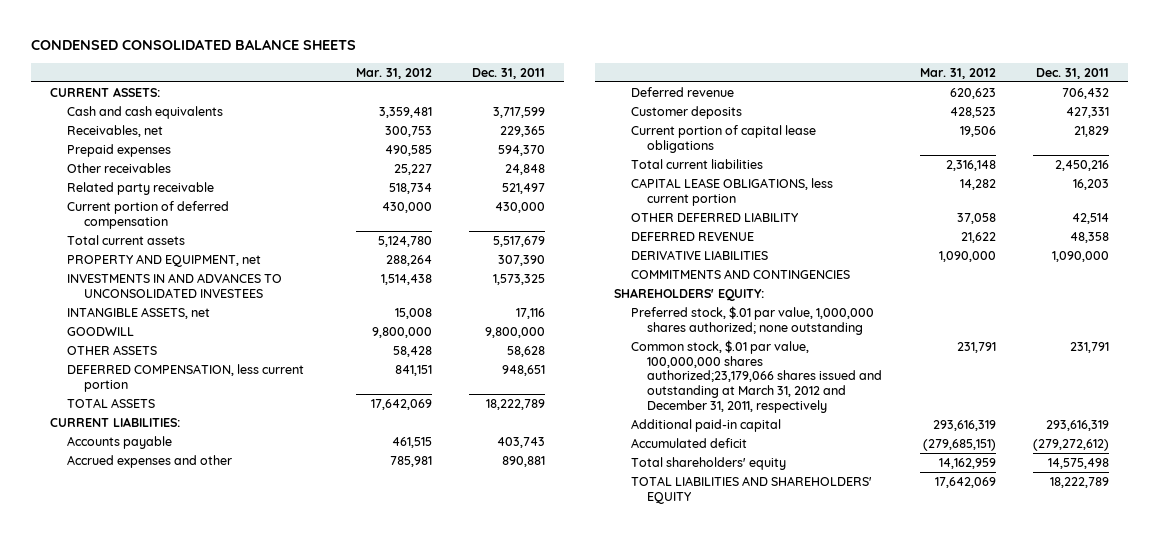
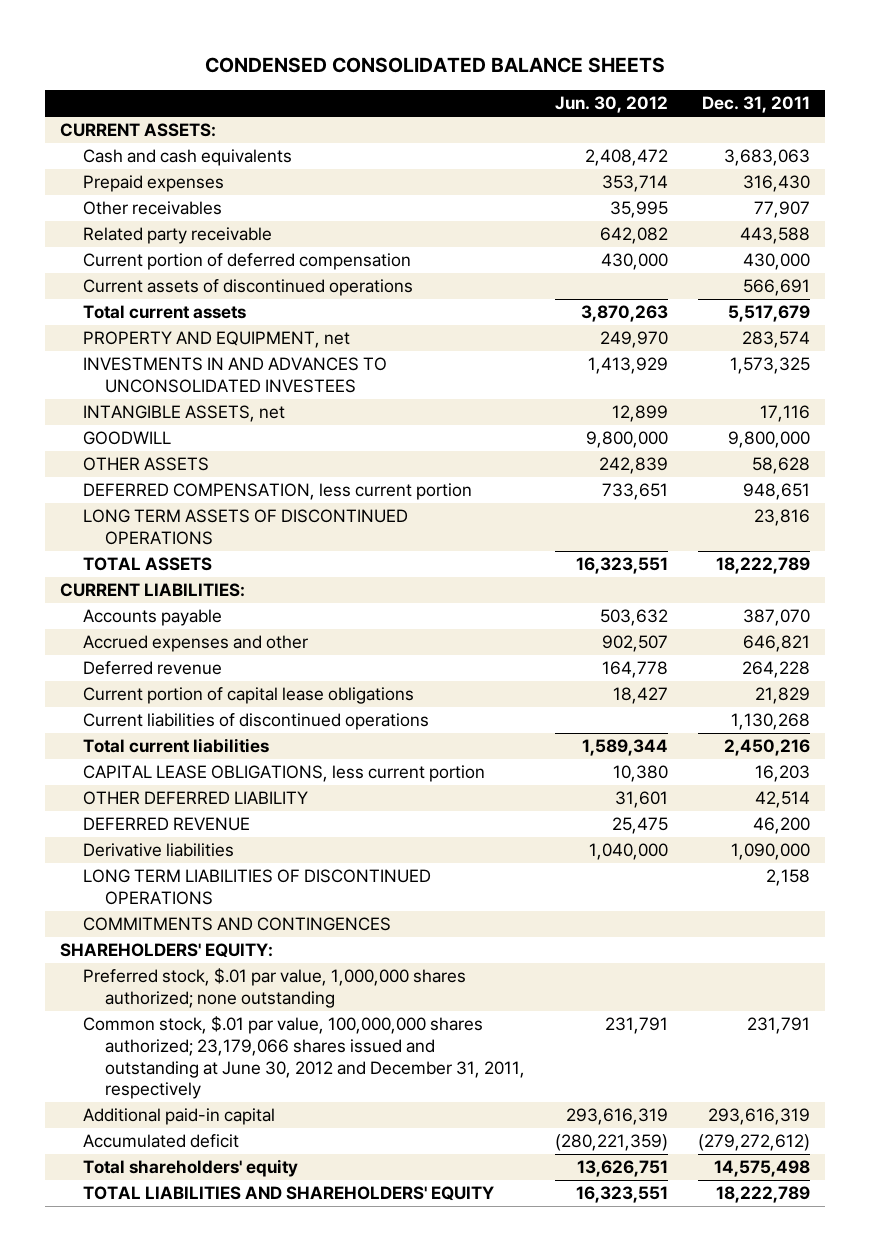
[355,67,432,79] Mar. 31, 2012 -> none
none -> [554,96,668,114] Jun. 30, 2012
[66,124,163,137] Receivables, net -> none
[493,106,546,118] 3,717,599 -> [723,149,810,167] 3,683,063
[498,144,546,156] 594,370 -> [742,175,810,193] 316,430
[505,163,546,175] 24,848 -> [753,201,810,219] 77,907
[502,182,546,194] 521,497 -> [739,227,810,245] 443,588
none -> [82,279,413,297] Current assets of discontinued operations
[498,254,546,266] 307,390 -> [741,331,810,349] 283,574
none -> [82,509,408,546] LONG TERM ASSETS OF DISCONTINUED OPERATIONS
[630,105,742,119] Customer deposits -> none
[497,436,546,448] 403,743 -> [742,609,810,627] 387,070
[502,455,546,467] 890,881 -> [742,635,810,653] 646,821
[1062,87,1110,99] 706,432 -> [741,661,810,679] 264,228
none -> [82,713,429,731] Current liabilities of discontinued operations
[1070,231,1110,243] 48,358 -> [752,817,810,835] 46,200
[630,249,768,260] DERIVATIVE LIABILITIES -> [82,843,234,858] Derivative liabilities
none -> [82,869,431,906] LONG TERM LIABILITIES OF DISCONTINUED OPERATIONS
[630,268,850,279] COMMITMENTS AND CONTINGENCIES -> [82,917,391,932] COMMITMENTS AND CONTINGENCES
[630,339,883,413] Common stock, $.01 par value, 100,000,000 shares authorized;23,179,066 shares issued and outstanding at March 31, 2012 and December 31, 2011, respectively -> [82,1016,525,1100] Common stock, $.01 par value, 100,000,000 shares authorized; 23,179,066 shares issued and outstanding at June 30, 2012 and December 31, 2011, respectively

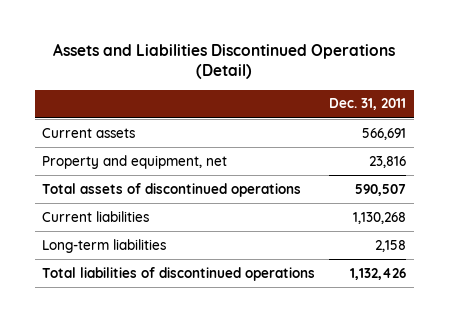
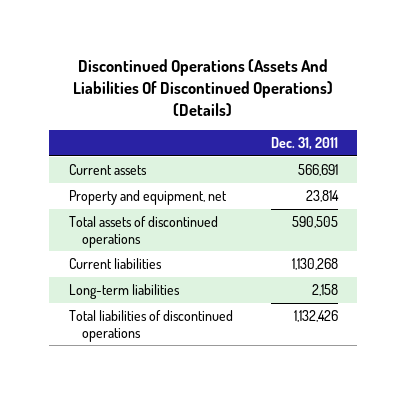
[53,42,396,80] Assets and Liabilities Discontinued Operations (Detail) -> [73,58,334,116] Discontinued Operations (Assets And Liabilities Of Discontinued Operations) (Details)
[369,155,407,168] 23,816 -> [305,190,339,203] 23,814
[355,183,407,196] 590,507 -> [291,216,338,229] 590,505

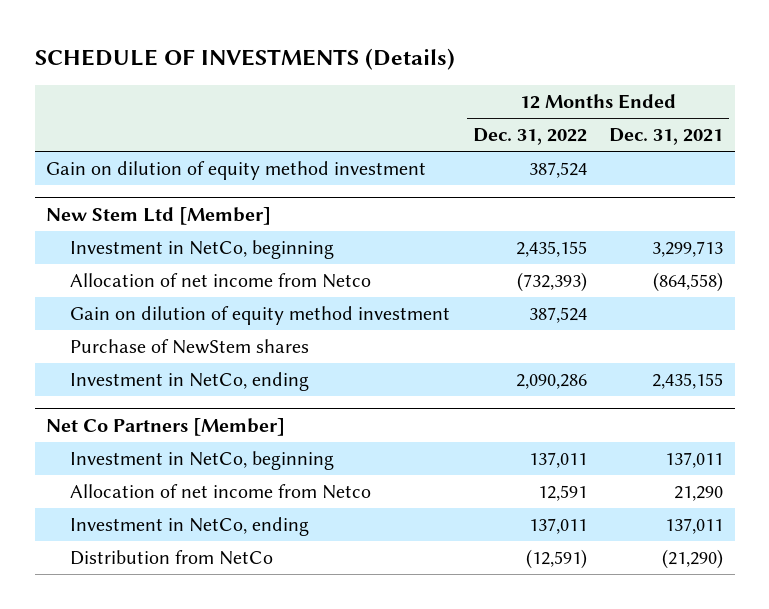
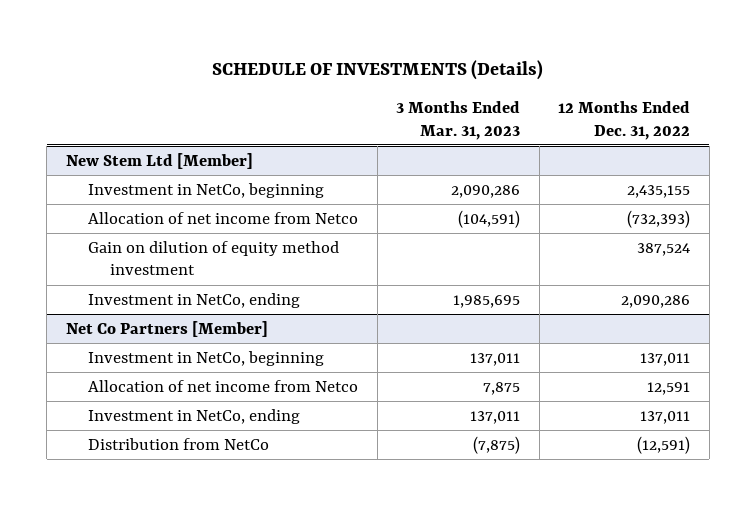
[609,128,724,146] Dec. 31, 2021 -> none
none -> [396,101,521,140] 3 Months Ended Mar. 31, 2023
[45,160,426,180] Gain on dilution of equity method investment -> none
[69,338,309,354] Purchase of NewStem shares -> none

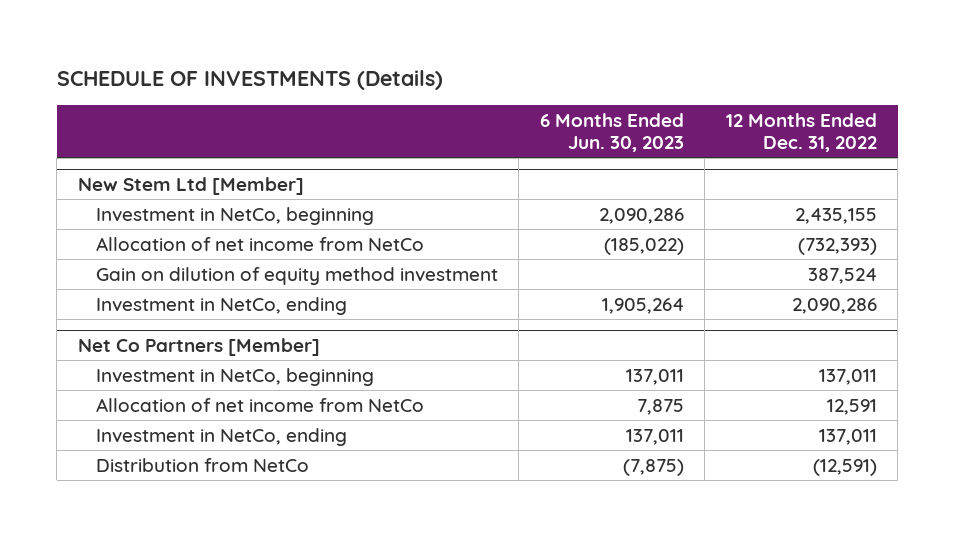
[396,101,521,140] 3 Months Ended Mar. 31, 2023 -> none
none -> [539,112,684,152] 6 Months Ended Jun. 30, 2023
[87,211,358,224] Allocation of net income from Netco -> [95,236,424,251] Allocation of net income from NetCo
[87,379,358,392] Allocation of net income from Netco -> [95,397,424,412] Allocation of net income from NetCo

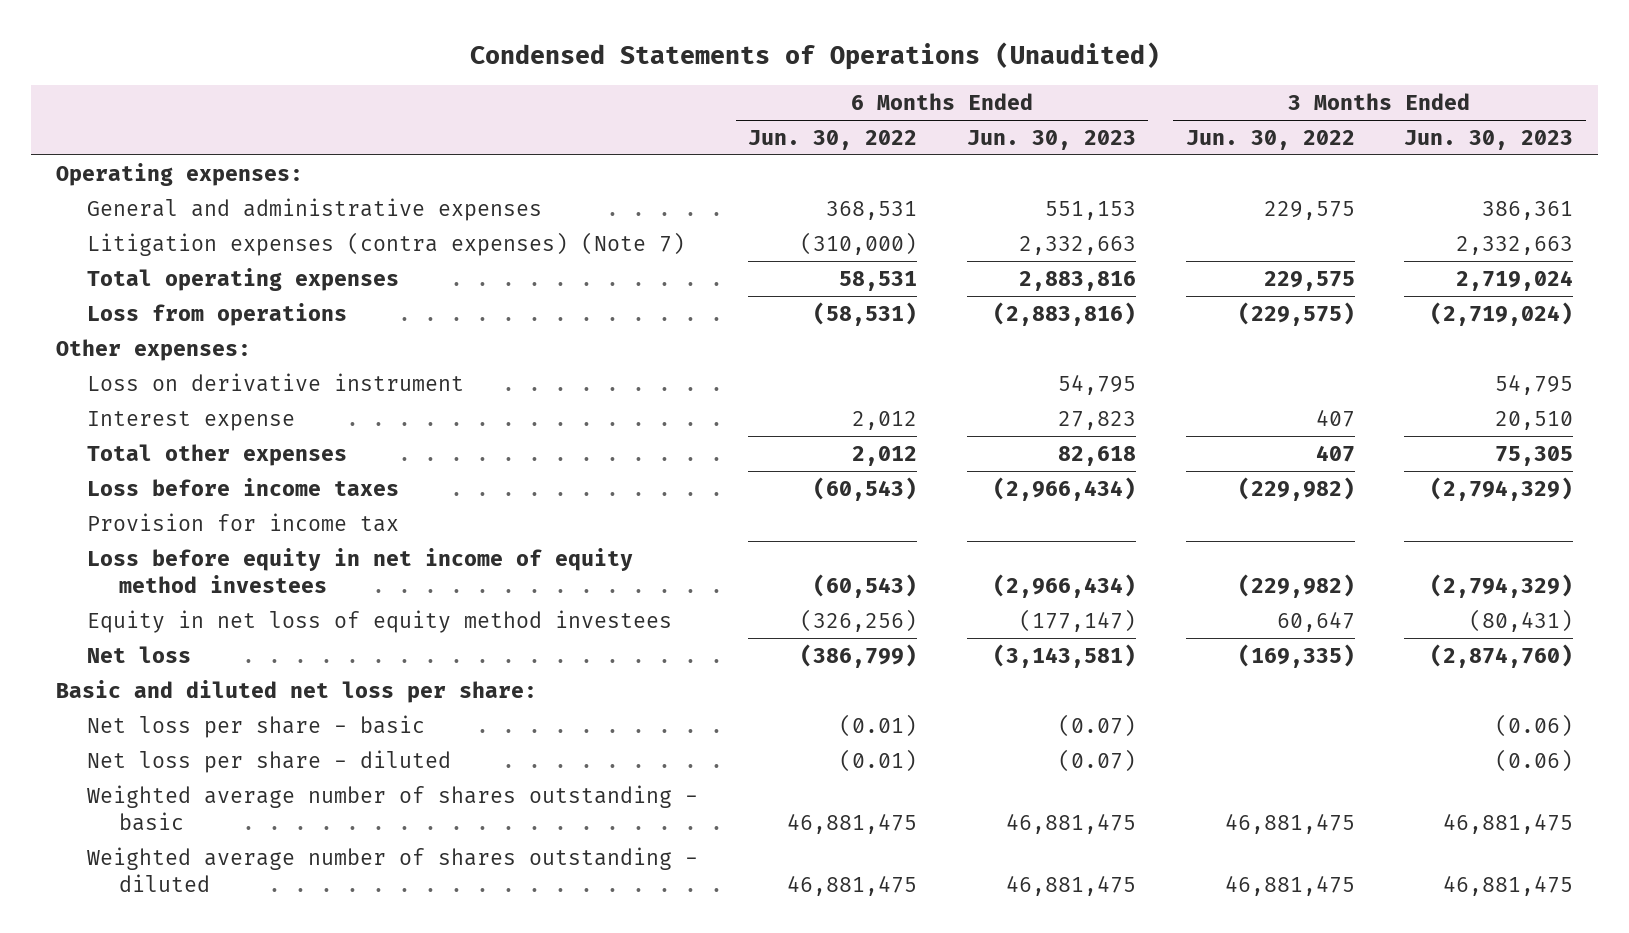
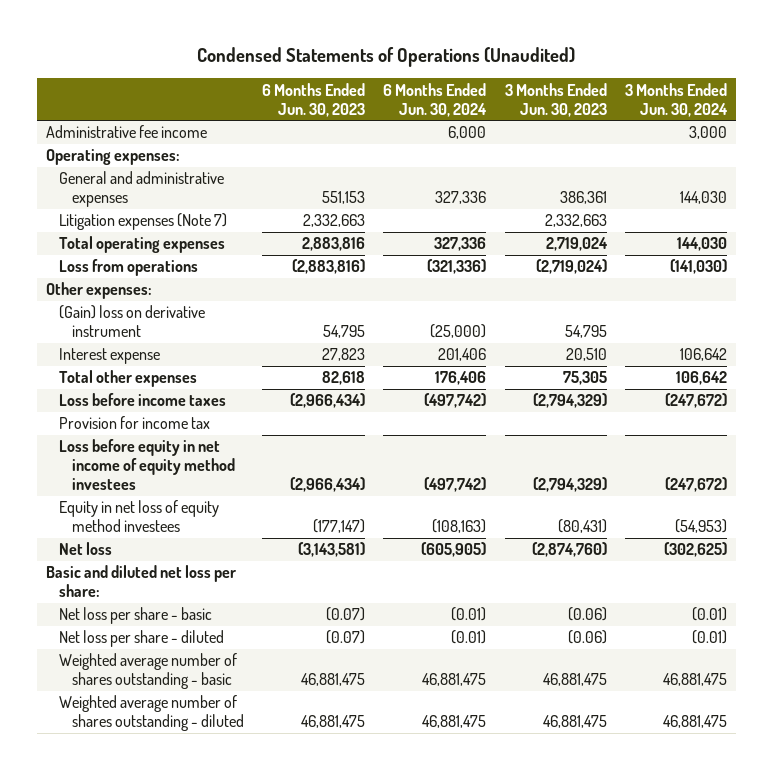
[748,129,918,150] Jun. 30, 2022 -> none
[1185,129,1355,150] Jun. 30, 2022 -> none
none -> [383,82,488,117] 6 Months Ended Jun. 30, 2024
none -> [624,82,728,117] 3 Months Ended Jun. 30, 2024
none -> [46,125,208,139] Administrative fee income
[87,231,686,256] Litigation expenses (contra expenses) (Note 7) -> [59,213,228,231] Litigation expenses (Note 7)
[87,372,465,392] Loss on derivative instrument -> [59,305,206,338] (Gain) loss on derivative instrument

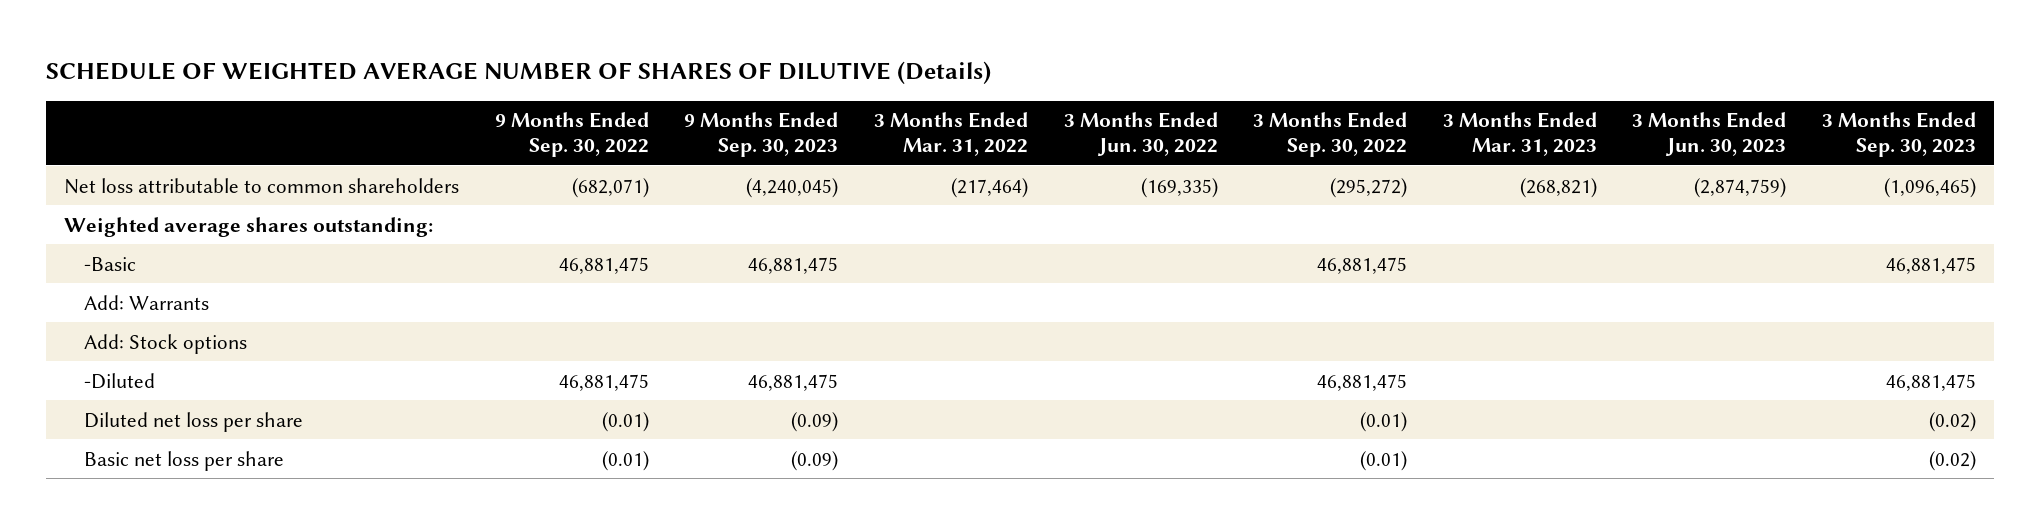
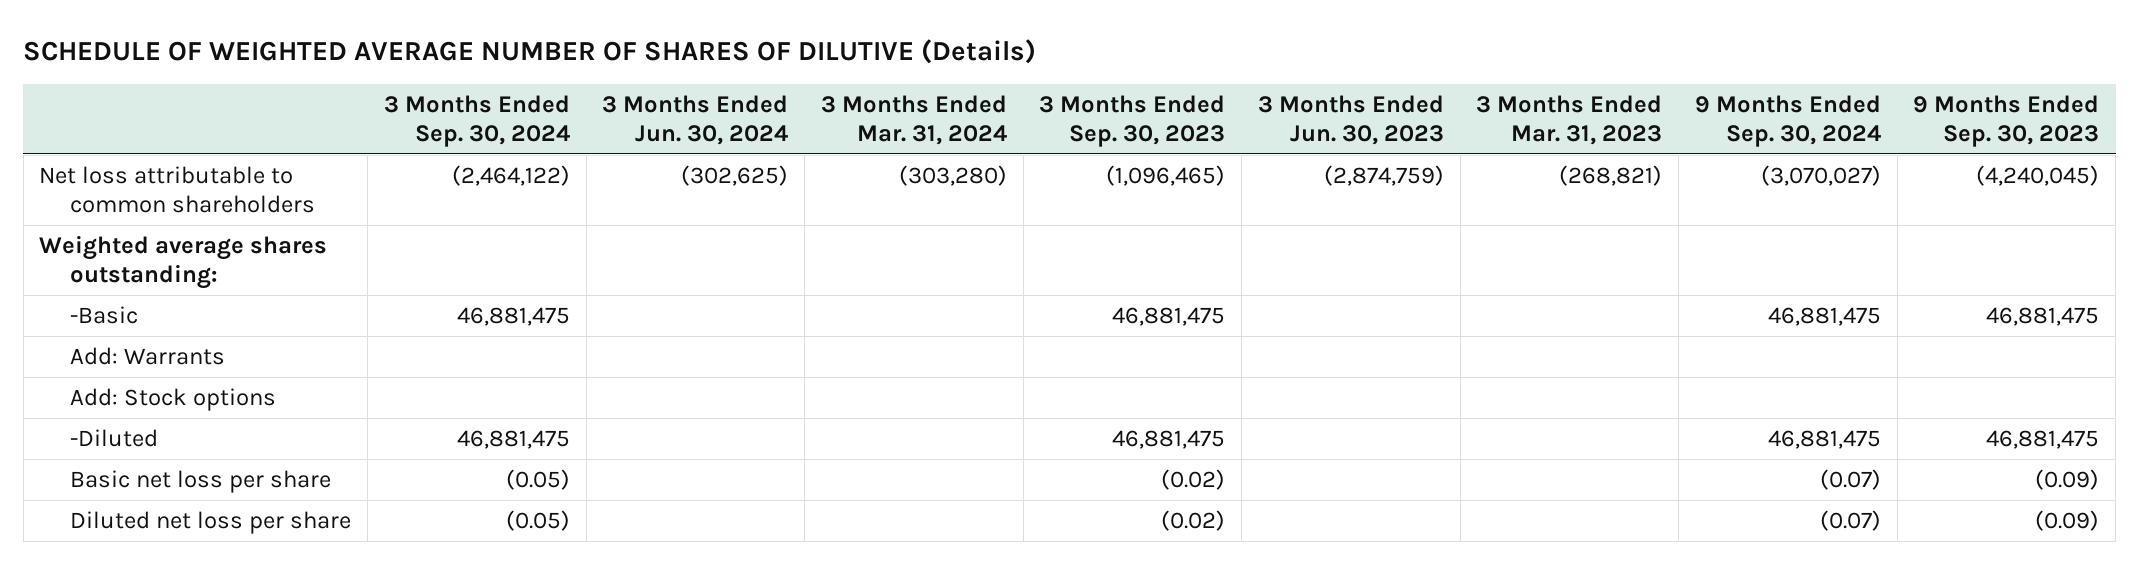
[494,112,649,157] 9 Months Ended Sep. 30, 2022 -> none
[874,112,1029,156] 3 Months Ended Mar. 31, 2022 -> none
[1063,112,1218,156] 3 Months Ended Jun. 30, 2022 -> none
[1253,112,1408,157] 3 Months Ended Sep. 30, 2022 -> none
none -> [383,94,570,147] 3 Months Ended Sep. 30, 2024
none -> [602,94,789,145] 3 Months Ended Jun. 30, 2024
none -> [820,94,1007,145] 3 Months Ended Mar. 31, 2024
none -> [1694,94,1881,147] 9 Months Ended Sep. 30, 2024
[84,411,304,432] Diluted net loss per share -> [70,510,352,534] Diluted net loss per share

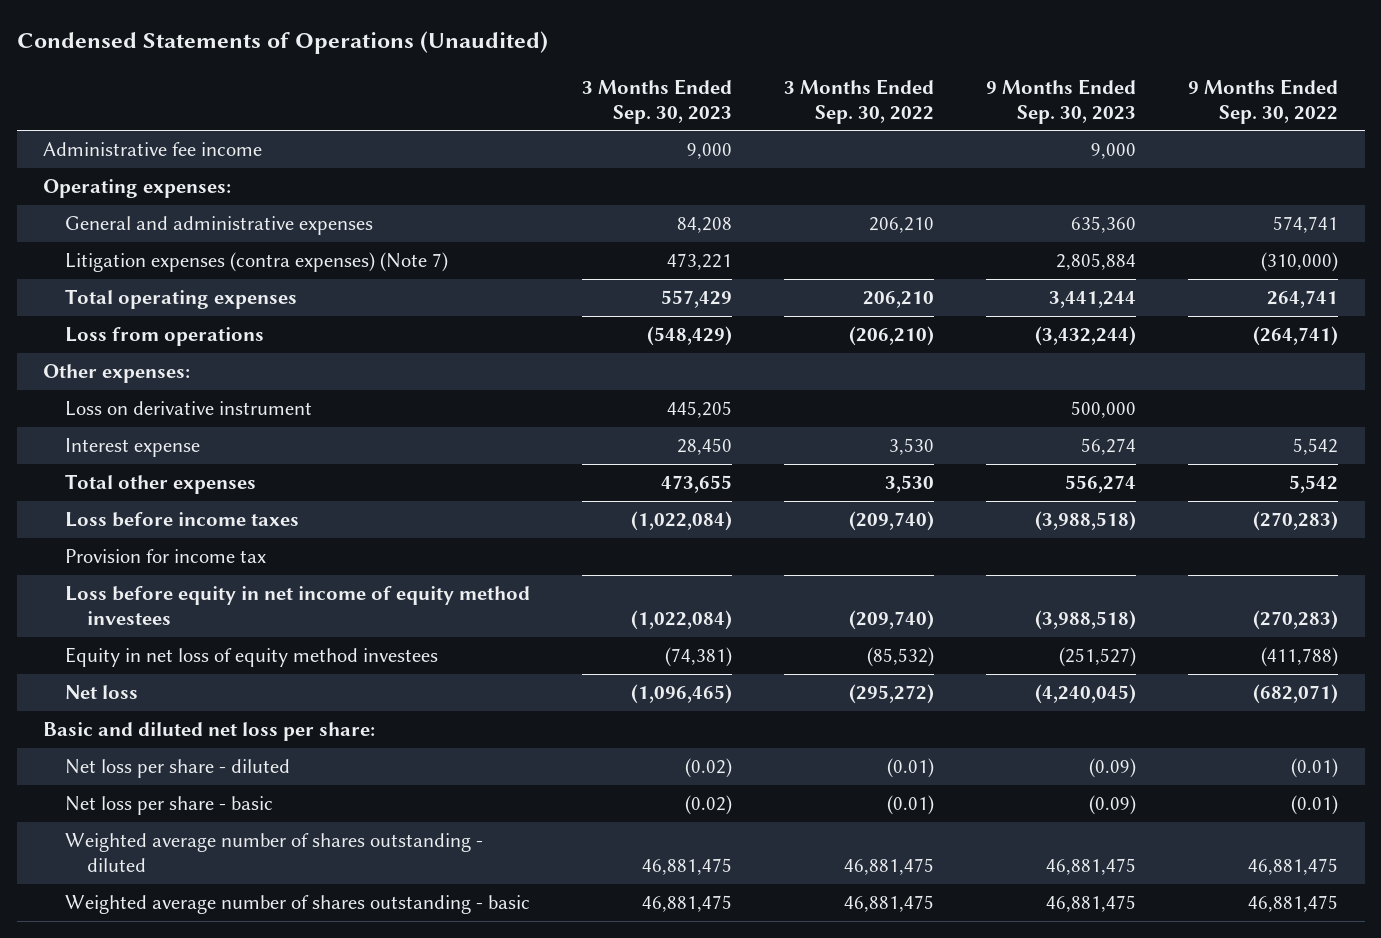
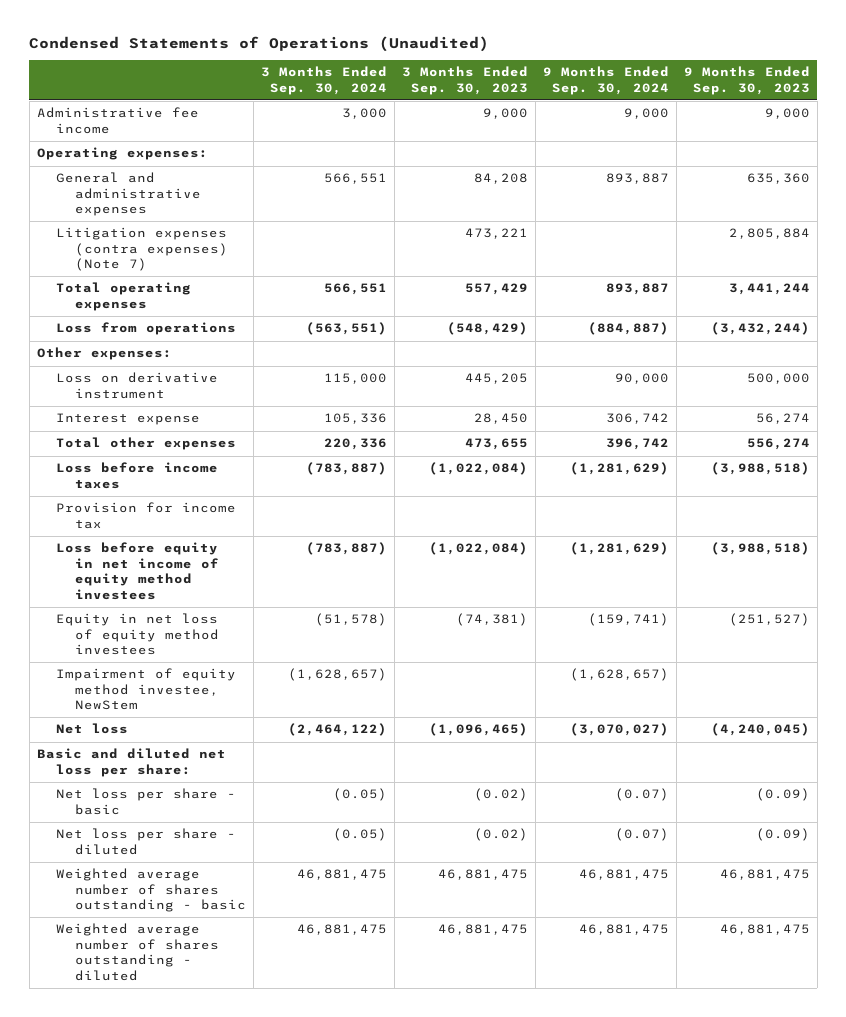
[784,78,935,124] 3 Months Ended Sep. 30, 2022 -> none
[1188,78,1339,124] 9 Months Ended Sep. 30, 2022 -> none
none -> [260,66,387,95] 3 Months Ended Sep. 30, 2024
none -> [542,66,669,95] 9 Months Ended Sep. 30, 2024
none -> [55,668,236,711] Impairment of equity method investee, NewStem
[64,758,290,778] Net loss per share - diluted -> [55,828,236,855] Net loss per share - diluted
[64,832,483,872] Weighted average number of shares outstanding - diluted -> [55,923,219,981] Weighted average number of shares outstanding - diluted

